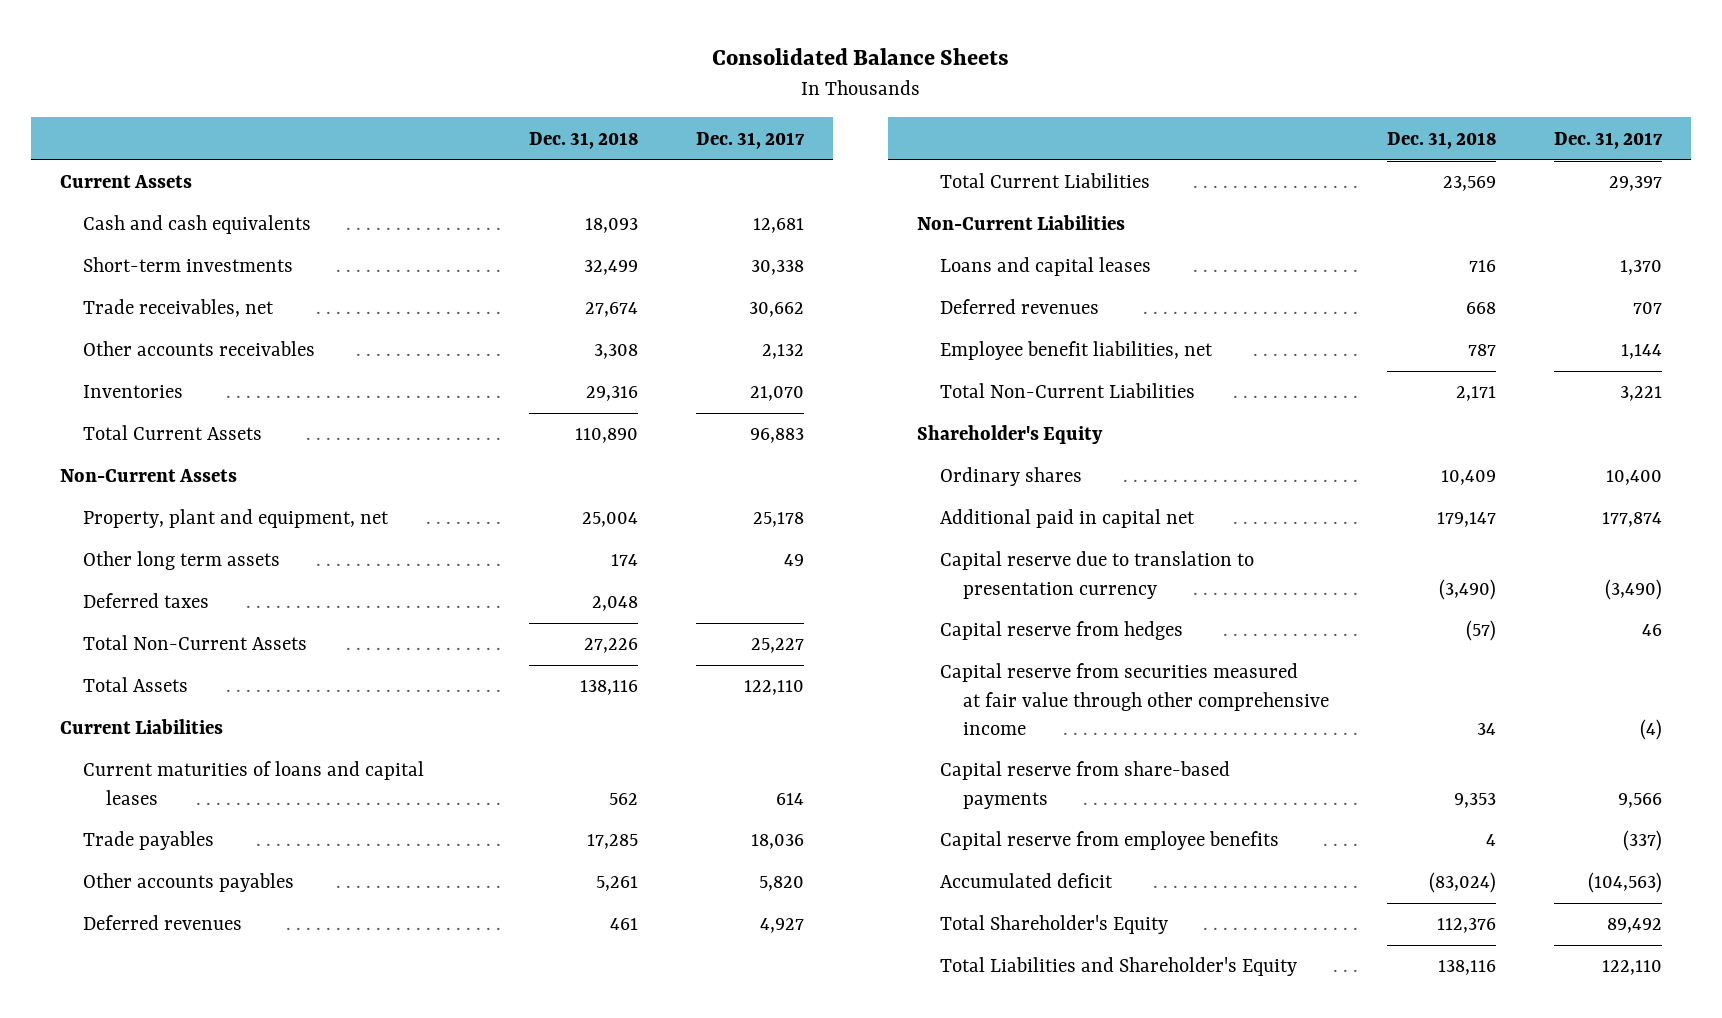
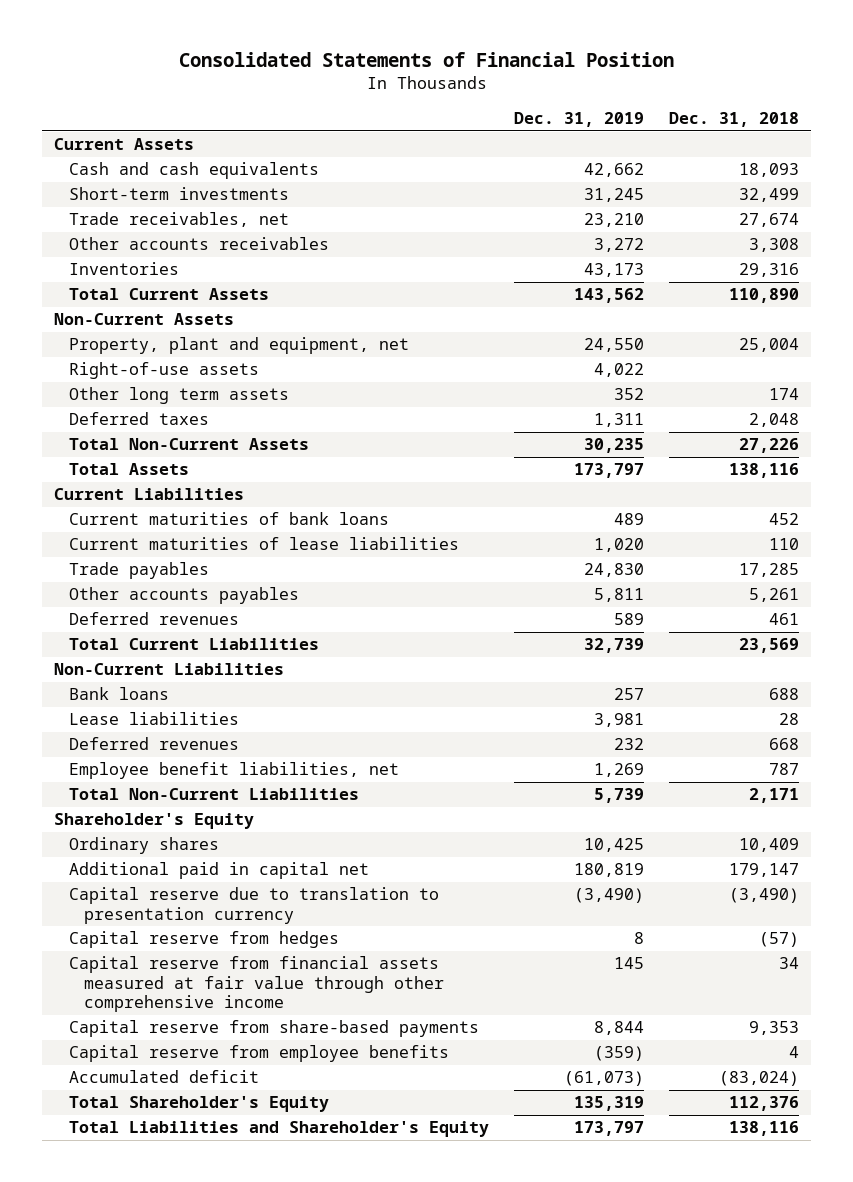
[711,48,1009,66] Consolidated Balance Sheets -> [178,52,674,68] Consolidated Statements of Financial Position
[696,131,806,149] Dec. 31, 2017 -> none
none -> [513,112,644,128] Dec. 31, 2019
none -> [69,362,260,380] Right-of-use assets
[82,761,424,805] Current maturities of loans and capital leases -> [69,512,390,526] Current maturities of bank loans
[609,792,639,805] 562 -> [768,513,799,526] 452
none -> [69,537,460,551] Current maturities of lease liabilities
[940,257,1152,277] Loans and capital leases -> [69,687,170,701] Bank loans
[1468,260,1496,273] 716 -> [768,688,799,701] 688
none -> [69,712,240,726] Lease liabilities
[940,663,1330,735] Capital reserve from securities measured at fair value through other comprehensive income -> [69,956,444,1012] Capital reserve from financial assets measured at fair value through other comprehensive income

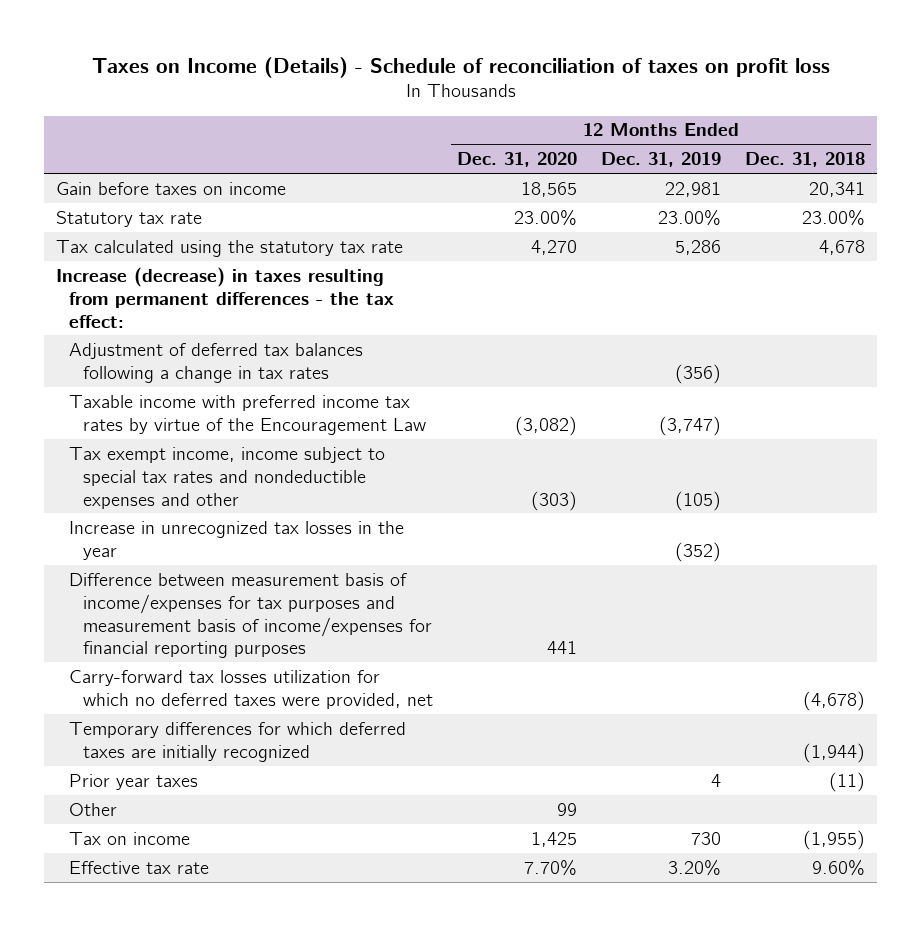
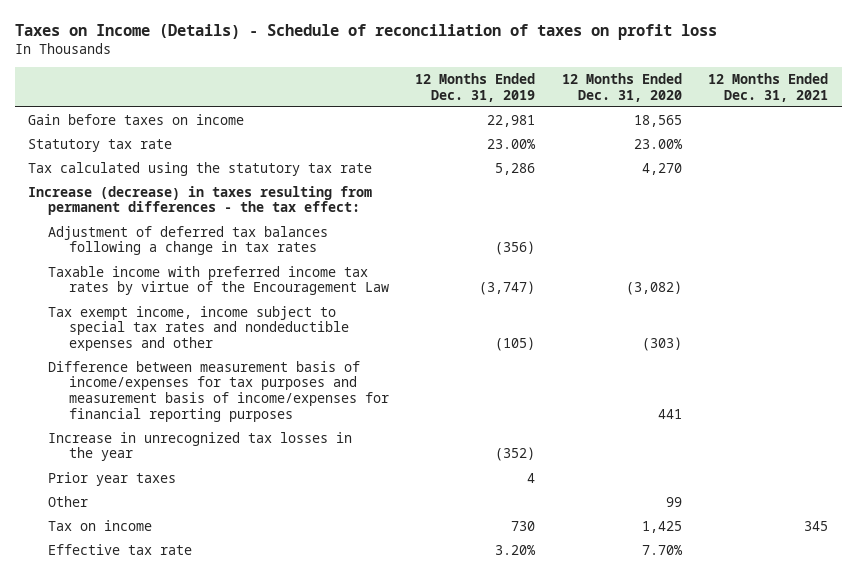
[745,152,866,168] Dec. 31, 2018 -> none
none -> [708,72,829,102] 12 Months Ended Dec. 31, 2021
[69,669,433,709] Carry-forward tax losses utilization for which no deferred taxes were provided, net -> none
[69,721,407,762] Temporary differences for which deferred taxes are initially recognized -> none
[69,520,405,560] Increase in unrecognized tax losses in the year -> [48,431,353,462] Increase in unrecognized tax losses in the year

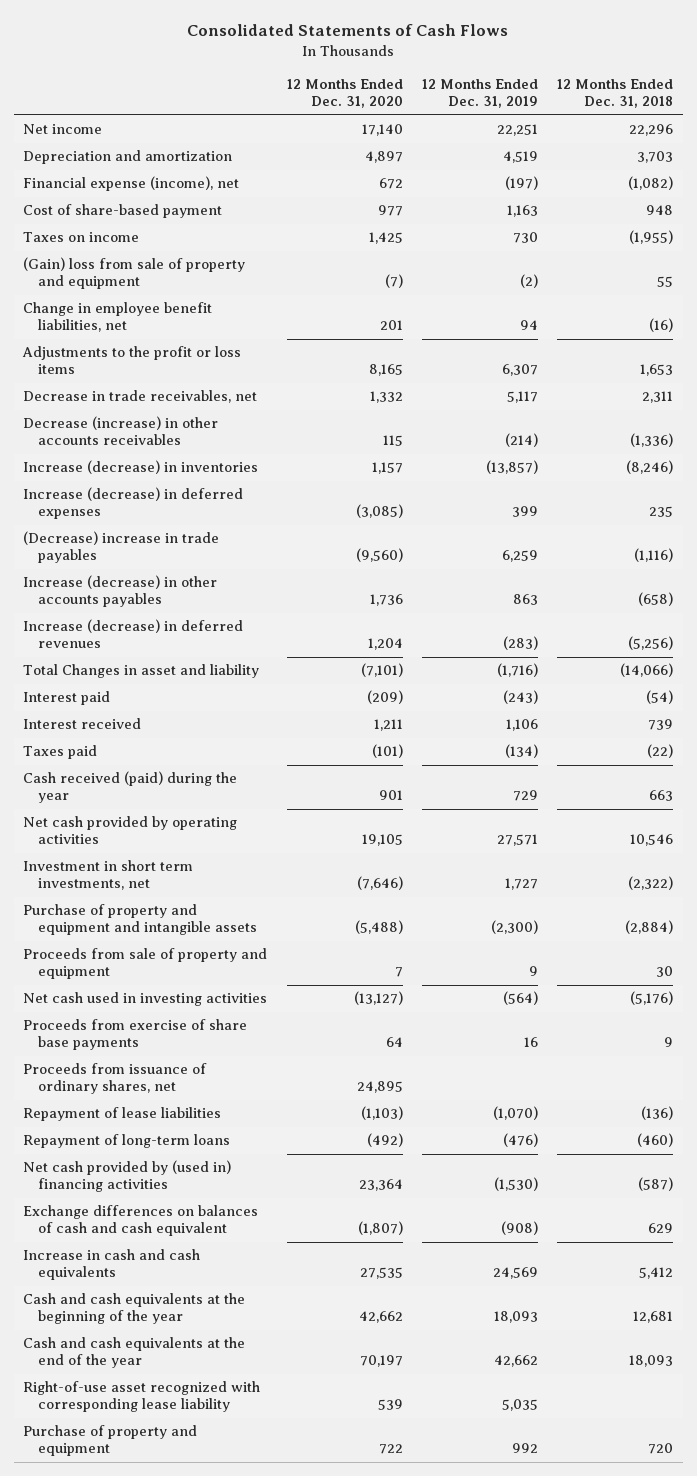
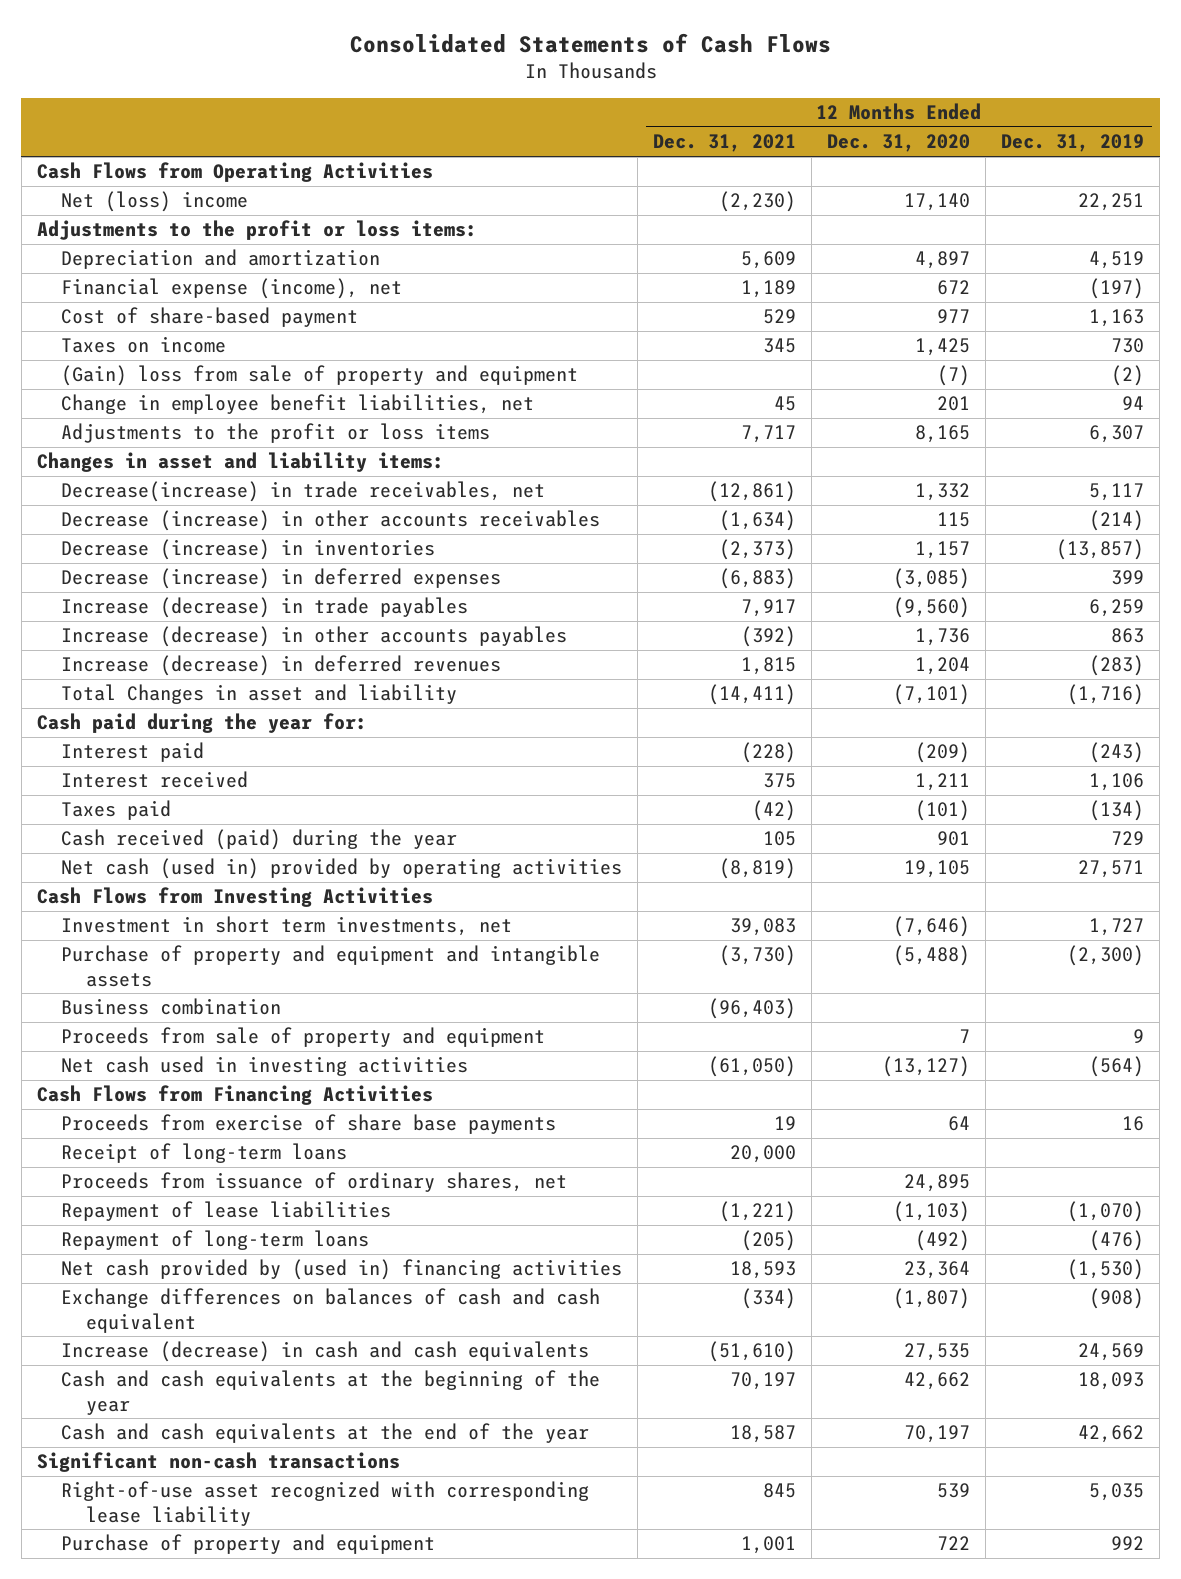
[557,79,674,109] 12 Months Ended Dec. 31, 2018 -> none
none -> [653,134,797,153] Dec. 31, 2021
none -> [36,162,433,183] Cash Flows from Operating Activities
[23,124,103,135] Net income -> [61,191,249,213] Net (loss) income
none -> [36,220,477,241] Adjustments to the profit or loss items:
none -> [36,452,444,473] Changes in asset and liability items:
[23,390,258,404] Decrease in trade receivables, net -> [61,481,546,503] Decrease(increase) in trade receivables, net
[23,460,259,475] Increase (decrease) in inventories -> [61,539,436,561] Decrease (increase) in inventories
[23,487,244,520] Increase (decrease) in deferred expenses -> [61,568,502,590] Decrease (increase) in deferred expenses
[23,531,220,564] (Decrease) increase in trade payables -> [61,597,469,619] Increase (decrease) in trade payables
none -> [36,713,367,734] Cash paid during the year for:
[23,816,238,845] Net cash provided by operating activities -> [61,858,623,880] Net cash (used in) provided by operating activities
none -> [36,887,433,908] Cash Flows from Investing Activities
none -> [61,998,282,1016] Business combination
none -> [36,1085,433,1106] Cash Flows from Financing Activities
none -> [61,1143,348,1164] Receipt of long-term loans
[23,1249,201,1281] Increase in cash and cash equivalents -> [61,1341,590,1363] Increase (decrease) in cash and cash equivalents
none -> [36,1452,400,1473] Significant non-cash transactions

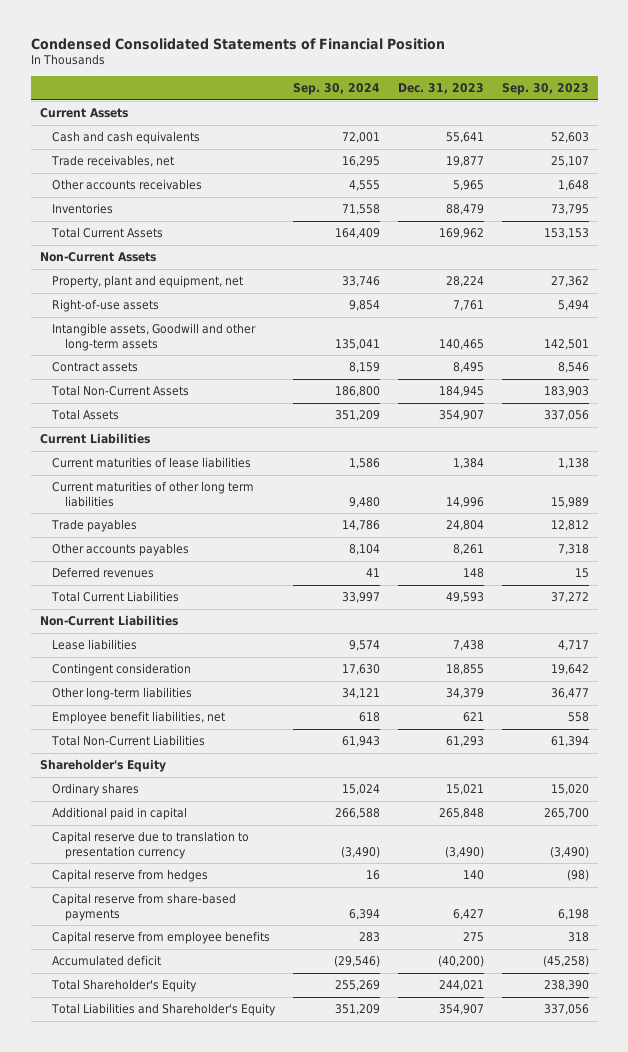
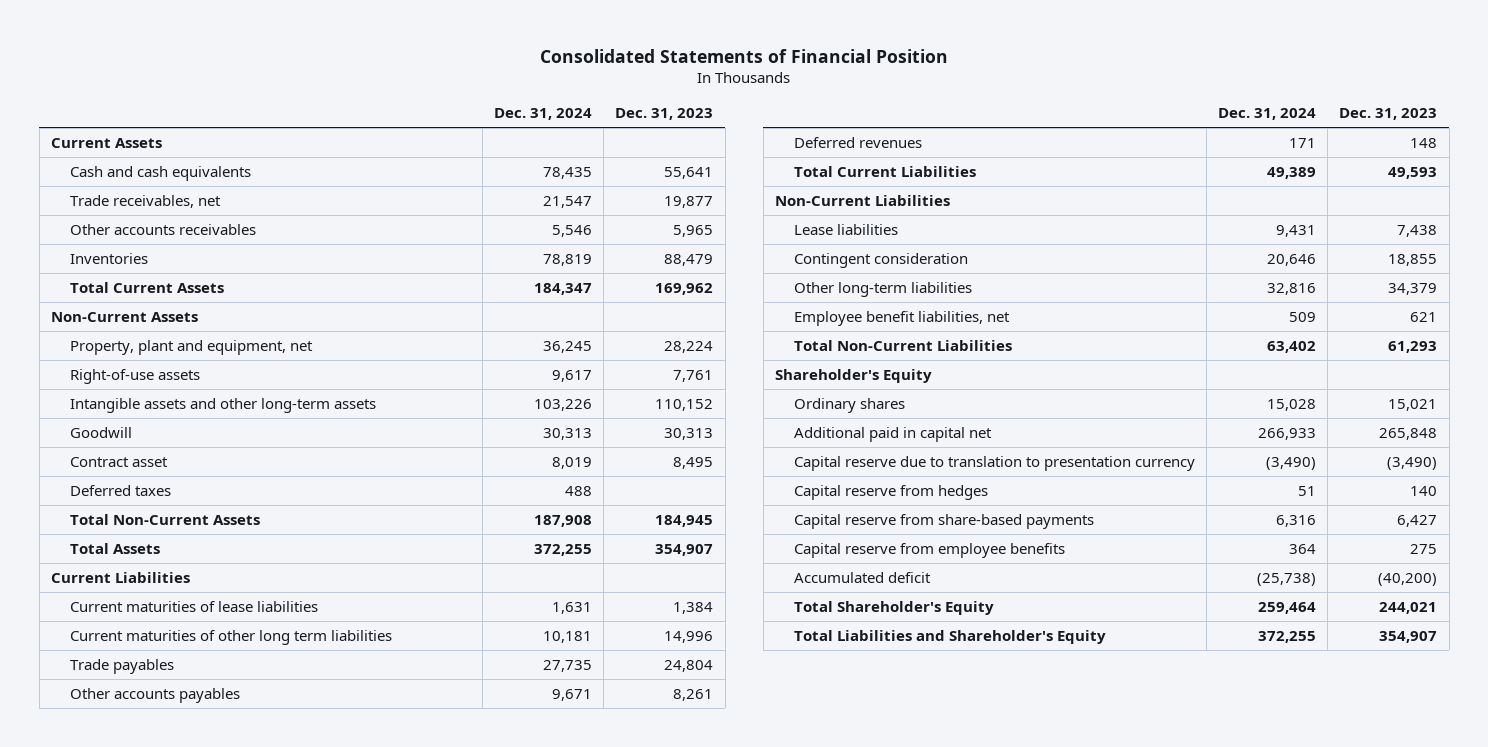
[30,37,445,50] Condensed Consolidated Statements of Financial Position -> [540,48,949,63] Consolidated Statements of Financial Position
[292,83,380,96] Sep. 30, 2024 -> none
[501,83,589,96] Sep. 30, 2023 -> none
none -> [494,108,593,121] Dec. 31, 2024
[52,323,257,351] Intangible assets, Goodwill and other long-term assets -> [69,397,376,413] Intangible assets and other long-term assets
[438,338,484,350] 140,465 -> [655,398,714,411] 110,152
none -> [69,426,132,438] Goodwill
[52,362,139,373] Contract assets -> [69,456,168,467] Contract asset
none -> [69,484,171,496] Deferred taxes
[52,807,188,821] Additional paid in capital -> [793,426,992,442] Additional paid in capital net

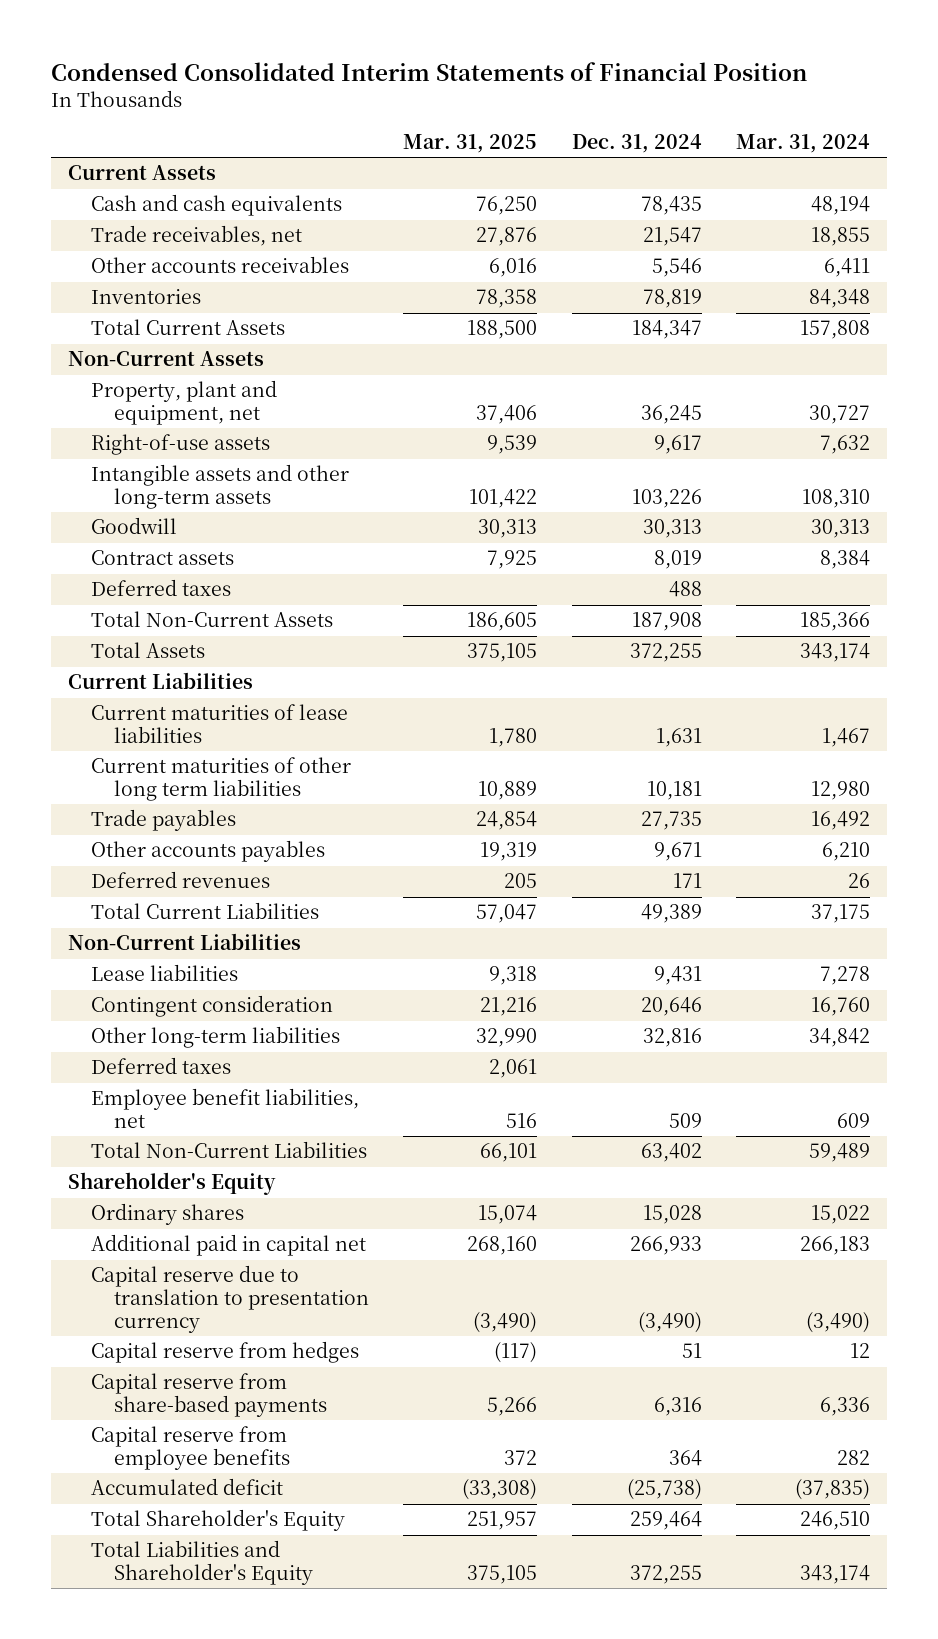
[540,48,949,63] Consolidated Statements of Financial Position -> [50,61,807,81] Condensed Consolidated Interim Statements of Financial Position
[615,108,714,121] Dec. 31, 2023 -> none
none -> [403,133,538,153] Mar. 31, 2025
none -> [735,133,870,153] Mar. 31, 2024
[69,456,168,467] Contract asset -> [90,550,234,566] Contract assets
none -> [90,1057,231,1075] Deferred taxes

